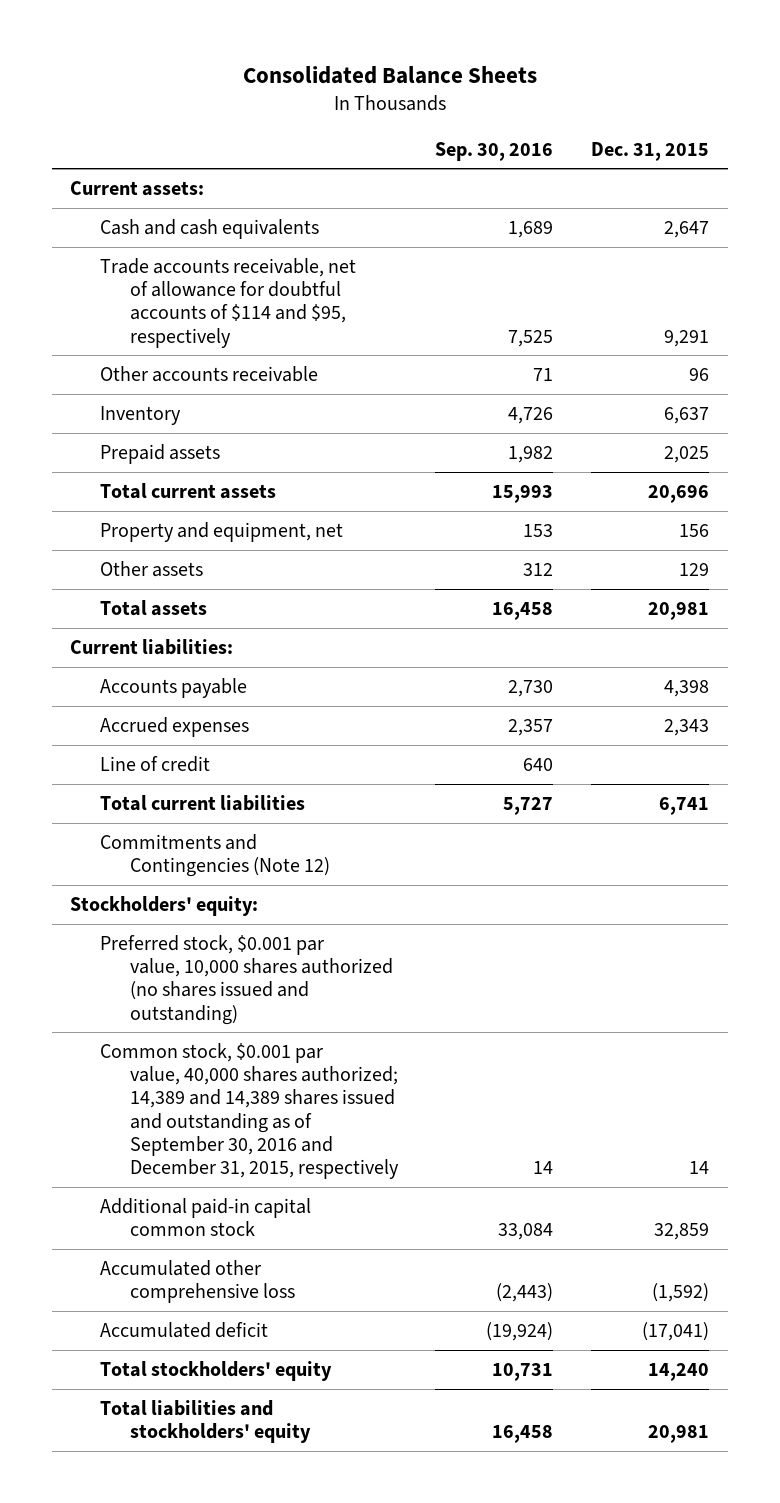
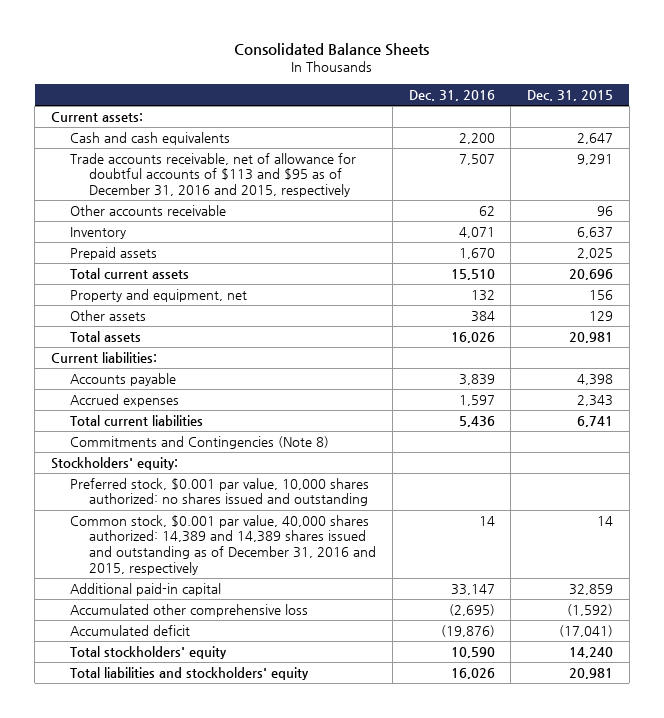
[435,141,554,161] Sep. 30, 2016 -> none
none -> [408,90,495,102] Dec. 31, 2016
[99,257,356,348] Trade accounts receivable, net of allowance for doubtful accounts of $114 and $95, respectively -> [69,152,356,198] Trade accounts receivable, net of allowance for doubtful accounts of $113 and $95 as of December 31, 2016 and 2015, respectively
[99,755,210,772] Line of credit -> none
[99,833,330,878] Commitments and Contingencies (Note 12) -> [69,435,329,449] Commitments and Contingencies (Note 8)
[99,934,393,1025] Preferred stock, $0.001 par value, 10,000 shares authorized (no shares issued and outstanding) -> [69,477,369,507] Preferred stock, $0.001 par value, 10,000 shares authorized: no shares issued and outstanding
[99,1042,399,1179] Common stock, $0.001 par value, 40,000 shares authorized; 14,389 and 14,389 shares issued and outstanding as of September 30, 2016 and December 31, 2015, respectively -> [69,514,377,575] Common stock, $0.001 par value, 40,000 shares authorized: 14,389 and 14,389 shares issued and outstanding as of December 31, 2016 and 2015, respectively
[99,1197,311,1237] Additional paid-in capital common stock -> [69,582,221,596] Additional paid-in capital

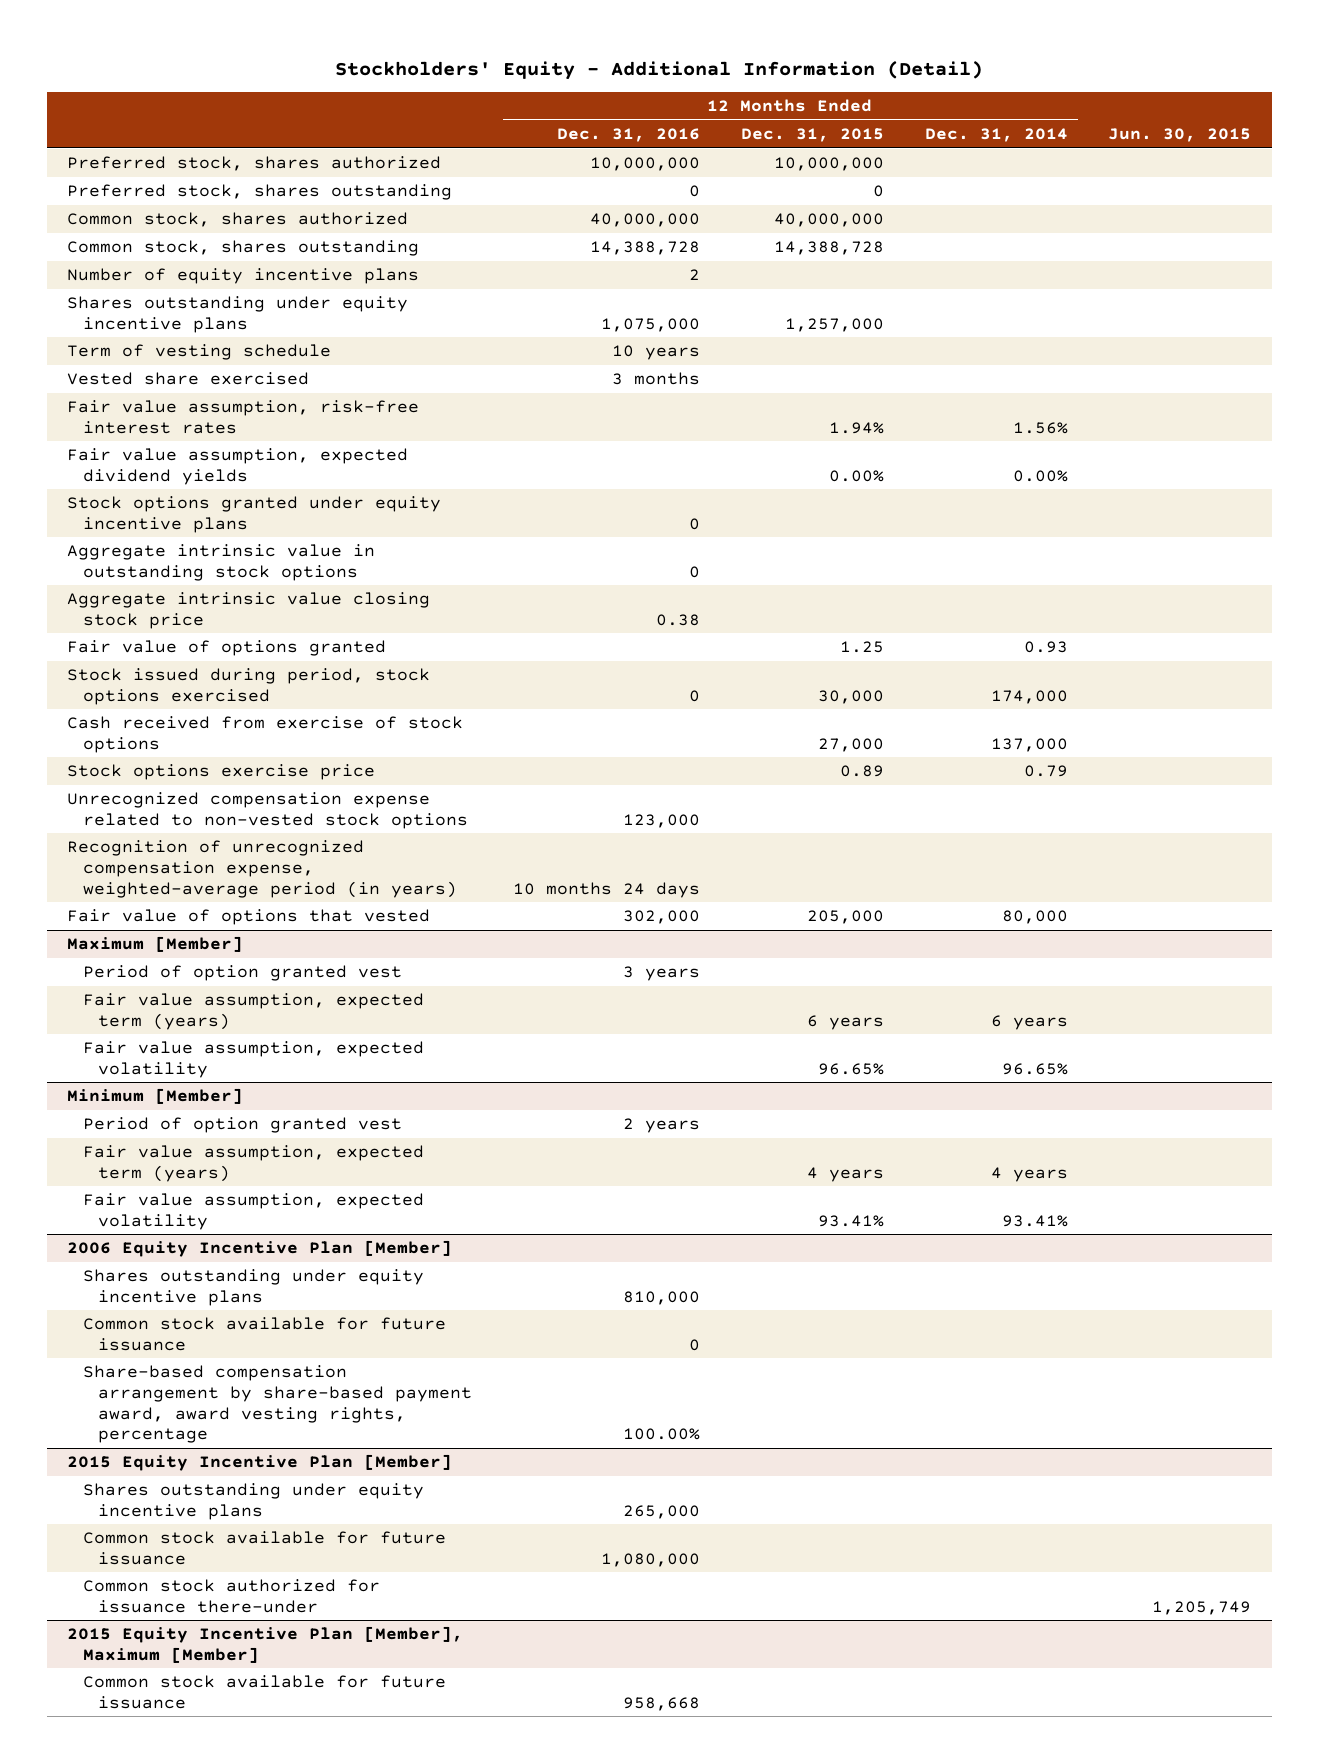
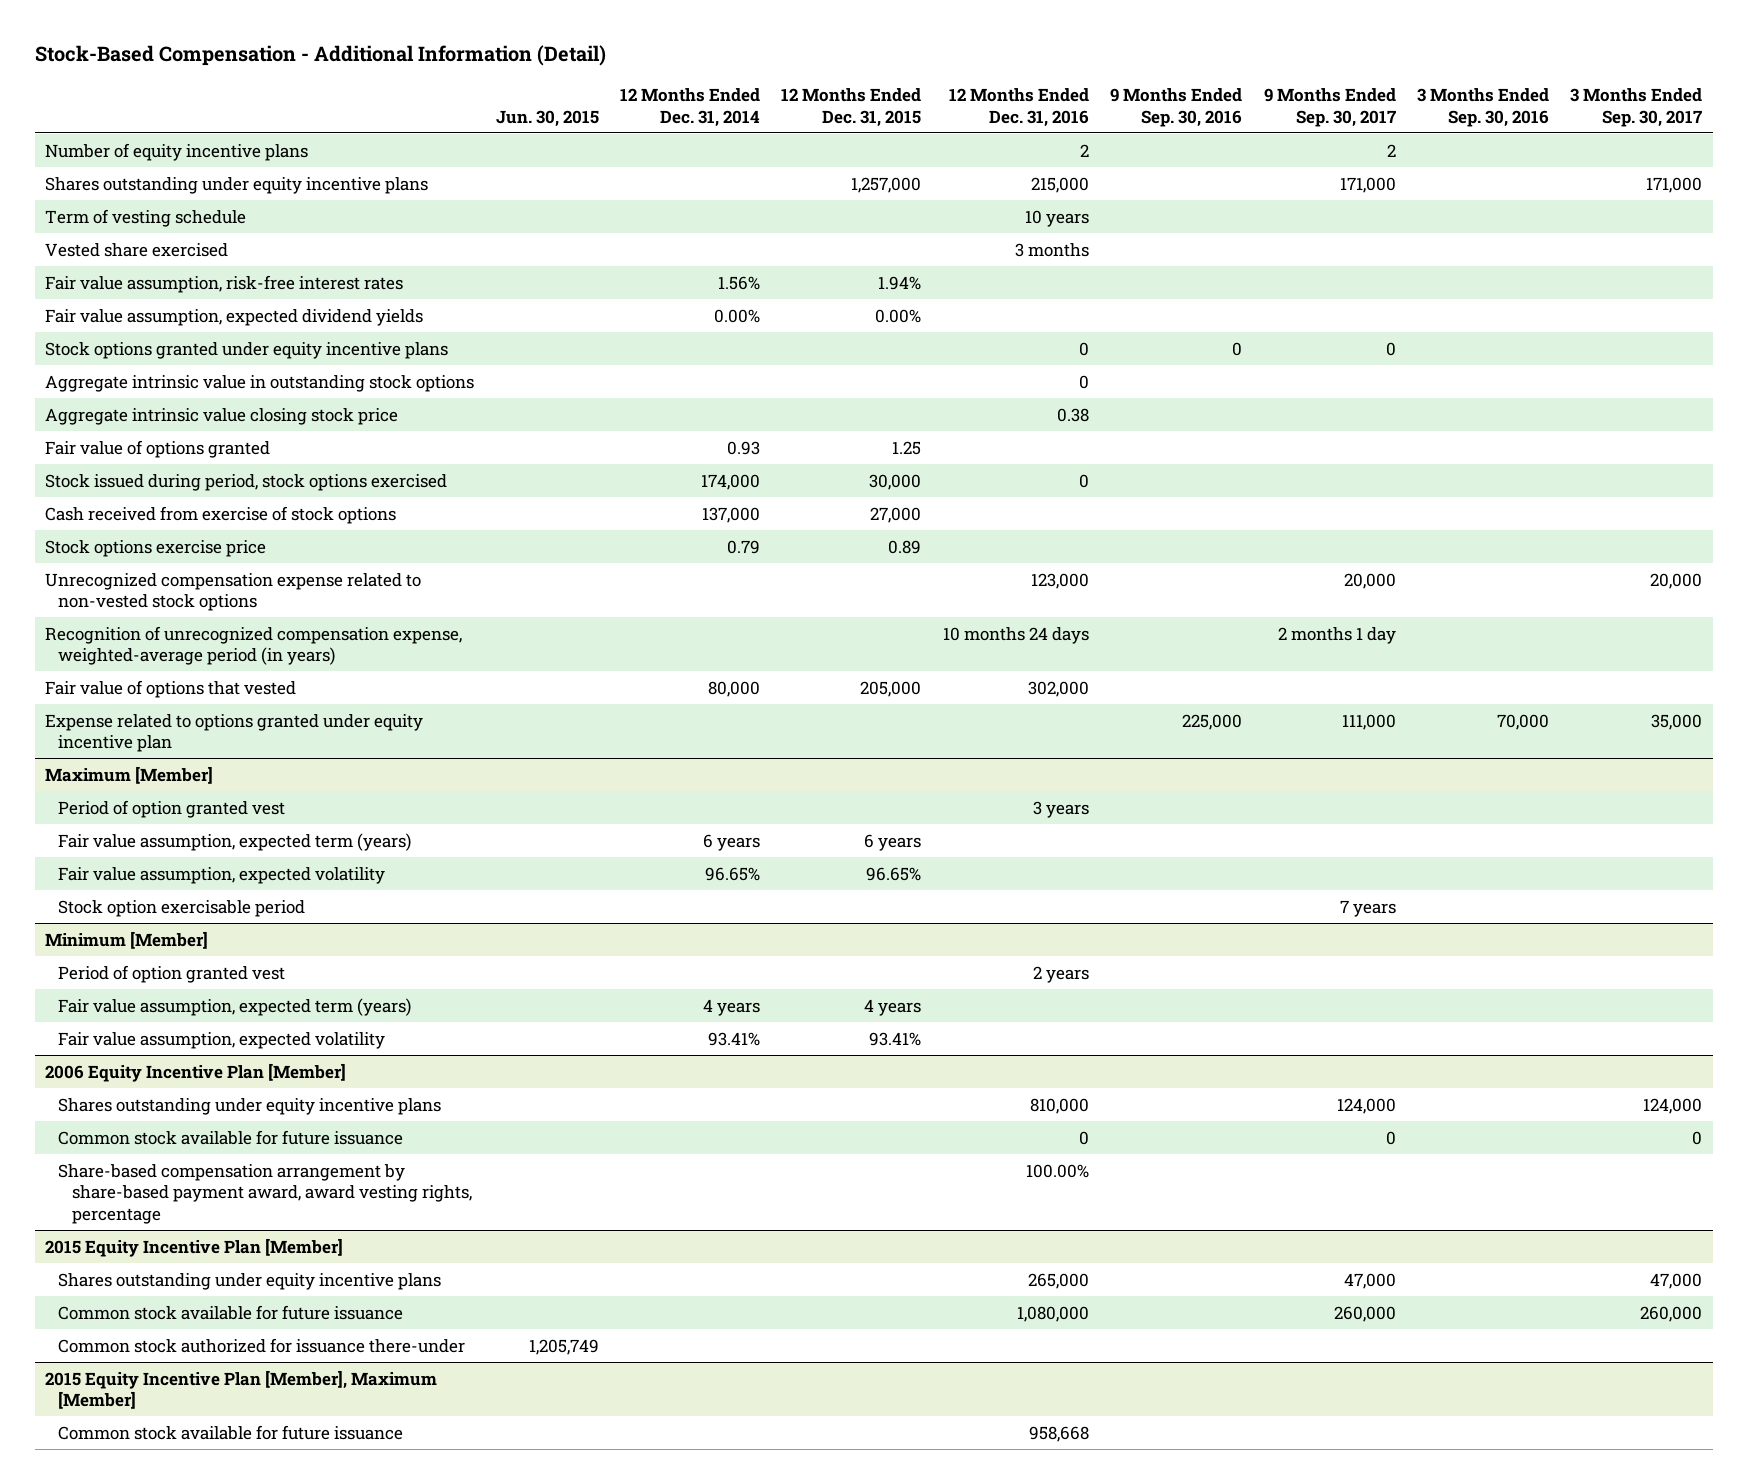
[335,60,984,80] Stockholders' Equity - Additional Information (Detail) -> [34,45,606,67] Stock-Based Compensation - Additional Information (Detail)
none -> [1110,88,1243,127] 9 Months Ended Sep. 30, 2016
none -> [1263,88,1396,127] 9 Months Ended Sep. 30, 2017
none -> [1416,88,1549,127] 3 Months Ended Sep. 30, 2016
none -> [1570,88,1703,127] 3 Months Ended Sep. 30, 2017
[67,156,442,172] Preferred stock, shares authorized -> none
[67,184,453,201] Preferred stock, shares outstanding -> none
[67,212,409,228] Common stock, shares authorized -> none
[67,240,420,257] Common stock, shares outstanding -> none
[601,317,701,332] 1,075,000 -> [1030,176,1089,193] 215,000
none -> [45,713,424,753] Expense related to options granted under equity incentive plan
none -> [58,899,306,917] Stock option exercisable period

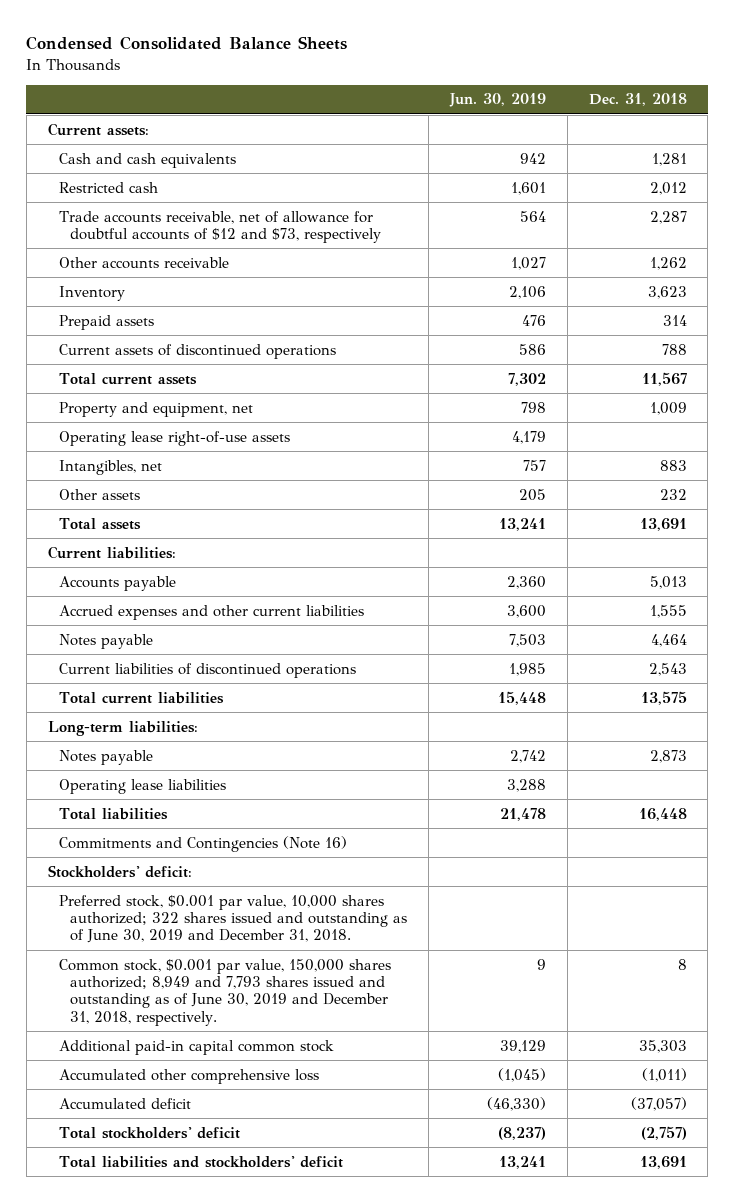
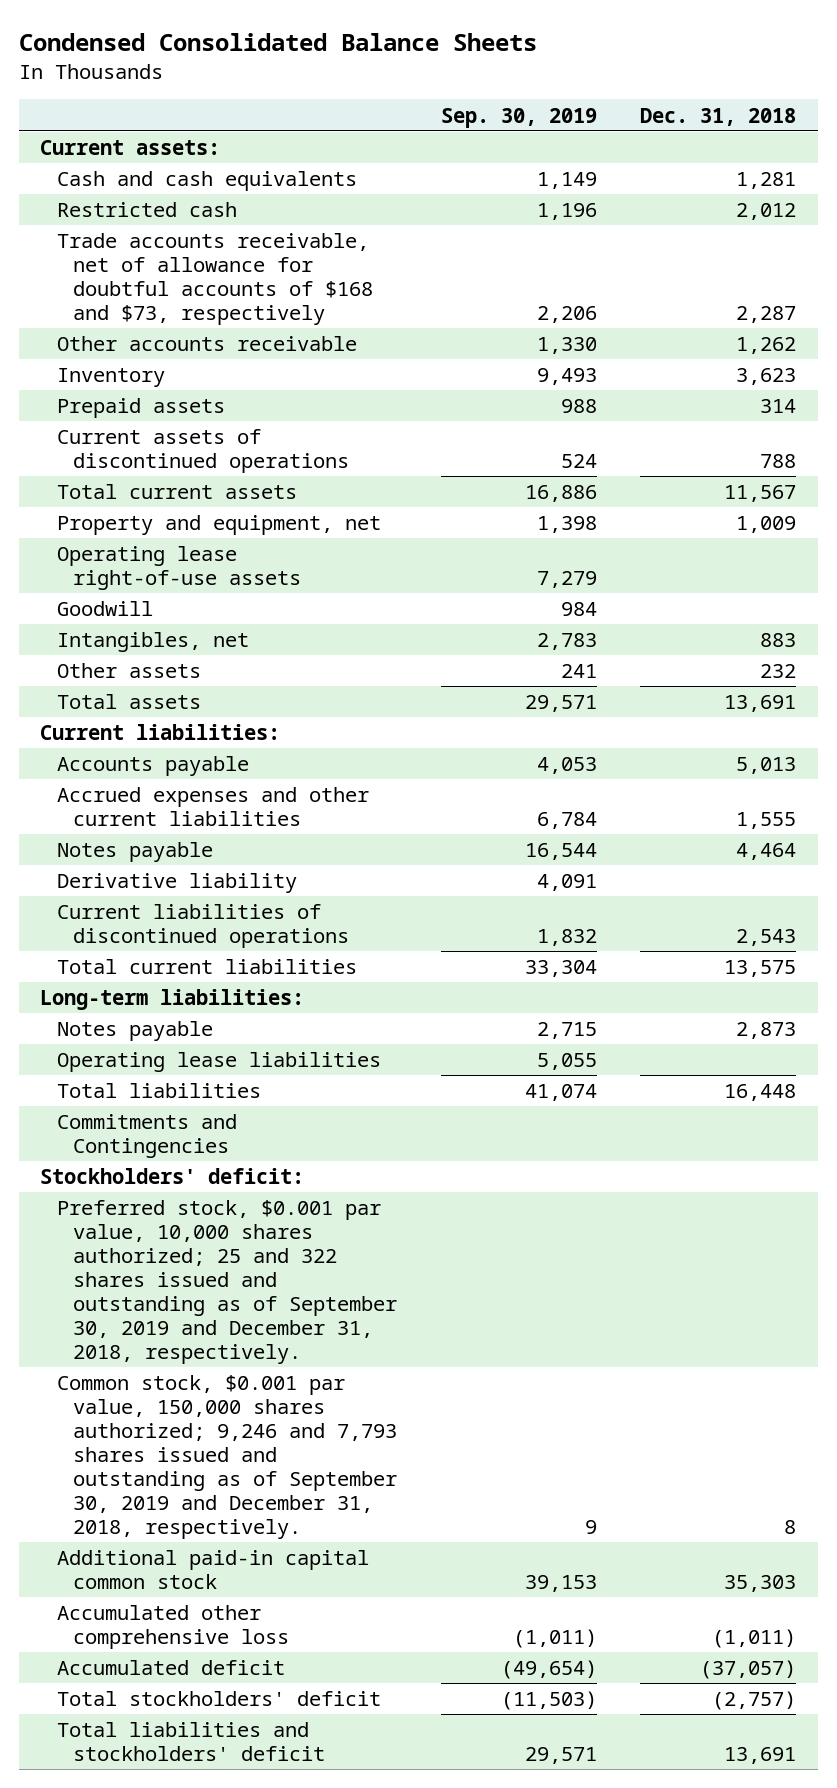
[448,93,546,108] Jun. 30, 2019 -> none
none -> [440,107,597,128] Sep. 30, 2019
[58,210,381,243] Trade accounts receivable, net of allowance for doubtful accounts of $12 and $73, respectively -> [56,233,373,326] Trade accounts receivable, net of allowance for doubtful accounts of $168 and $73, respectively
none -> [56,601,153,617] Goodwill
none -> [56,873,297,894] Derivative liability
[58,835,347,852] Commitments and Contingencies (Note 16) -> [56,1114,237,1159] Commitments and Contingencies
[58,894,407,944] Preferred stock, $0.001 par value, 10,000 shares authorized; 322 shares issued and outstanding as of June 30, 2019 and December 31, 2018. -> [56,1200,397,1365] Preferred stock, $0.001 par value, 10,000 shares authorized; 25 and 322 shares issued and outstanding as of September 30, 2019 and December 31, 2018, respectively.
[58,958,391,1026] Common stock, $0.001 par value, 150,000 shares authorized; 8,949 and 7,793 shares issued and outstanding as of June 30, 2019 and December 31, 2018, respectively. -> [56,1375,397,1540] Common stock, $0.001 par value, 150,000 shares authorized; 9,246 and 7,793 shares issued and outstanding as of September 30, 2019 and December 31, 2018, respectively.

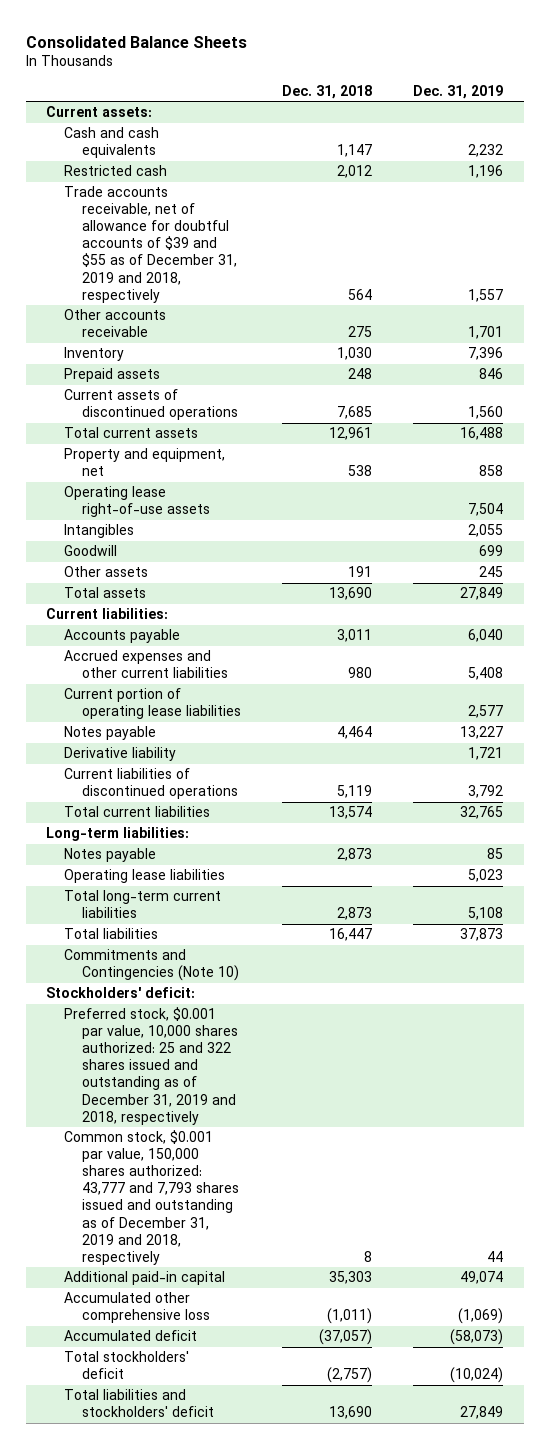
[18,32,537,51] Condensed Consolidated Balance Sheets -> [25,35,247,48] Consolidated Balance Sheets
[440,107,597,128] Sep. 30, 2019 -> none
none -> [413,84,504,99] Dec. 31, 2019
[736,172,797,190] 1,281 -> [336,144,372,158] 1,147
[56,233,373,326] Trade accounts receivable, net of allowance for doubtful accounts of $168 and $73, respectively -> [64,186,237,303] Trade accounts receivable, net of allowance for doubtful accounts of $39 and $55 as of December 31, 2019 and 2018, respectively
[736,306,797,324] 2,287 -> [347,288,372,300] 564
[736,337,797,355] 1,262 -> [347,326,372,338] 275
[736,368,797,386] 3,623 -> [336,347,372,361] 1,030
[760,399,797,414] 314 -> [347,368,372,380] 248
[760,454,797,469] 788 -> [336,406,372,420] 7,685
[724,485,797,503] 11,567 -> [328,427,372,441] 12,961
[736,516,797,534] 1,009 -> [347,465,372,477] 538
none -> [64,524,135,539] Intangibles
[56,632,249,653] Intangibles, net -> none
[760,664,797,679] 232 -> [347,566,372,578] 191
[724,695,797,713] 13,691 -> [328,587,372,601] 13,690
[736,757,797,775] 5,013 -> [336,629,372,643] 3,011
[736,812,797,830] 1,555 -> [347,667,372,679] 980
none -> [64,688,241,720] Current portion of operating lease liabilities
[736,929,797,947] 2,543 -> [336,785,372,799] 5,119
[724,960,797,978] 13,575 -> [328,806,372,820] 13,574
none -> [64,890,222,919] Total long-term current liabilities
[724,1084,797,1102] 16,448 -> [328,928,372,942] 16,447
[56,1114,237,1159] Commitments and Contingencies -> [64,949,239,982] Commitments and Contingencies (Note 10)
[56,1200,397,1365] Preferred stock, $0.001 par value, 10,000 shares authorized; 25 and 322 shares issued and outstanding as of September 30, 2019 and December 31, 2018, respectively. -> [64,1007,238,1125] Preferred stock, $0.001 par value, 10,000 shares authorized: 25 and 322 shares issued and outstanding as of December 31, 2019 and 2018, respectively
[56,1375,397,1540] Common stock, $0.001 par value, 150,000 shares authorized; 9,246 and 7,793 shares issued and outstanding as of September 30, 2019 and December 31, 2018, respectively. -> [64,1130,239,1265] Common stock, $0.001 par value, 150,000 shares authorized: 43,777 and 7,793 shares issued and outstanding as of December 31, 2019 and 2018, respectively
[56,1550,369,1590] Additional paid-in capital common stock -> [64,1271,226,1286] Additional paid-in capital
[724,1747,797,1765] 13,691 -> [328,1406,372,1420] 13,690

